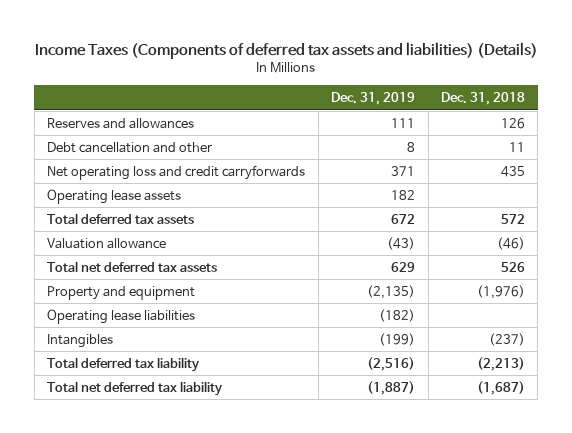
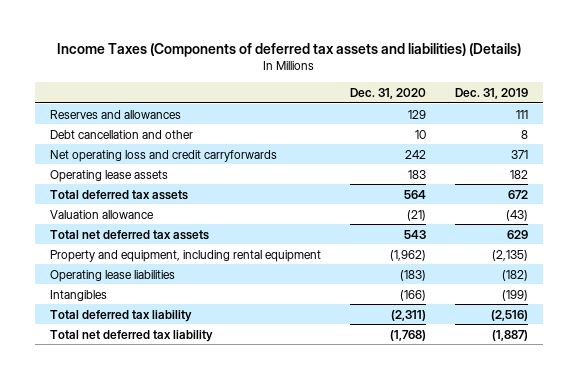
[440,92,525,106] Dec. 31, 2018 -> none
none -> [350,87,427,99] Dec. 31, 2020
[47,285,196,300] Property and equipment -> [49,249,321,262] Property and equipment, including rental equipment

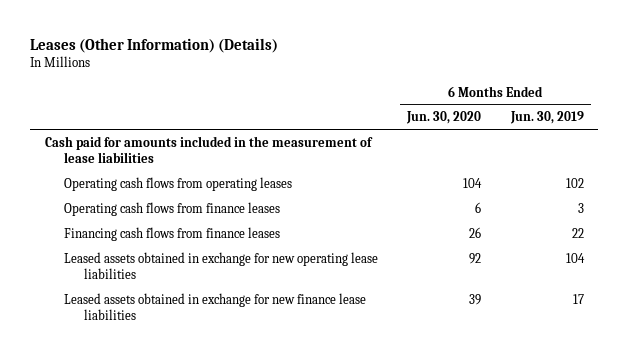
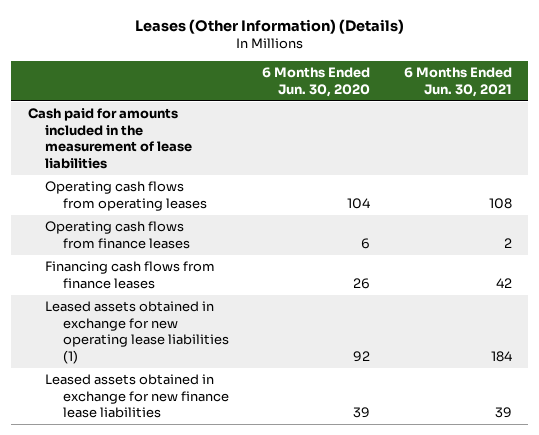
[509,111,584,125] Jun. 30, 2019 -> none
none -> [403,67,512,97] 6 Months Ended Jun. 30, 2021
[64,251,379,279] Leased assets obtained in exchange for new operating lease liabilities -> [45,301,230,364] Leased assets obtained in exchange for new operating lease liabilities (1)

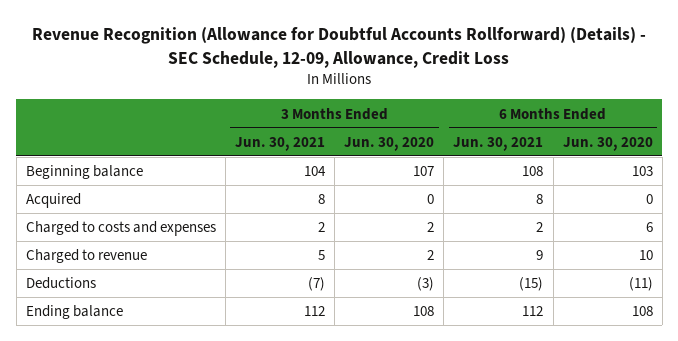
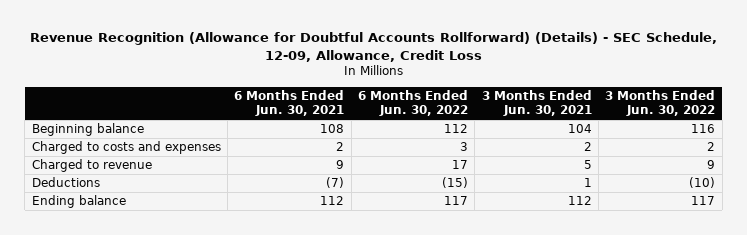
[344,136,435,151] Jun. 30, 2020 -> none
[562,136,653,151] Jun. 30, 2020 -> none
none -> [358,89,469,117] 6 Months Ended Jun. 30, 2022
none -> [605,89,716,117] 3 Months Ended Jun. 30, 2022
[25,193,81,209] Acquired -> none
[307,277,325,292] (7) -> [583,178,592,188] 1
[519,277,544,292] (15) -> [326,177,345,189] (7)

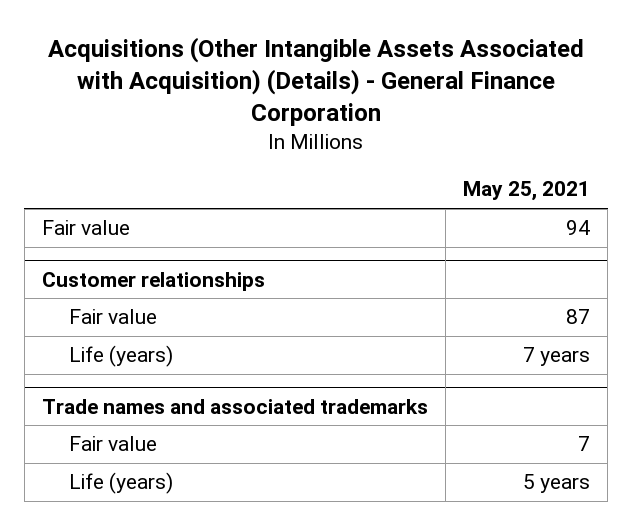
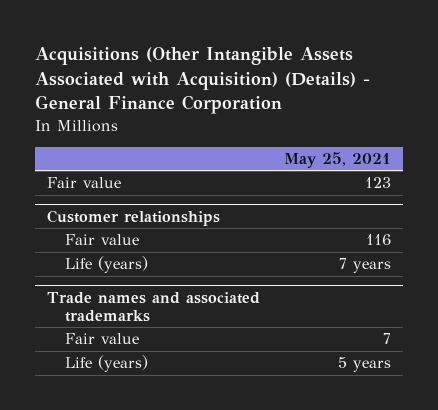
[566,220,591,236] 94 -> [365,177,392,189] 123
[566,309,591,325] 87 -> [366,234,392,246] 116

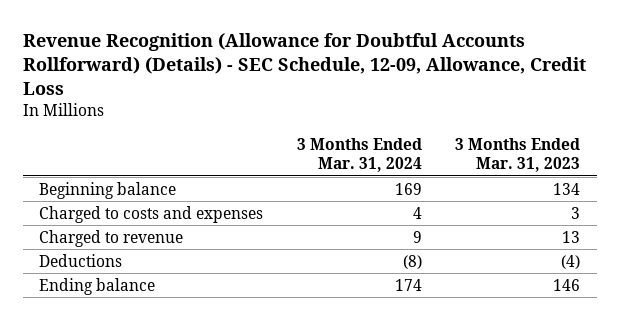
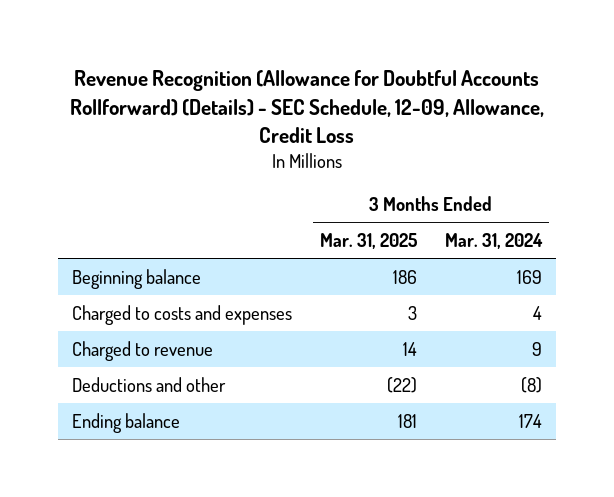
[455,137,581,172] 3 Months Ended Mar. 31, 2023 -> none
none -> [319,233,417,250] Mar. 31, 2025
[39,253,123,267] Deductions -> [71,376,226,392] Deductions and other

